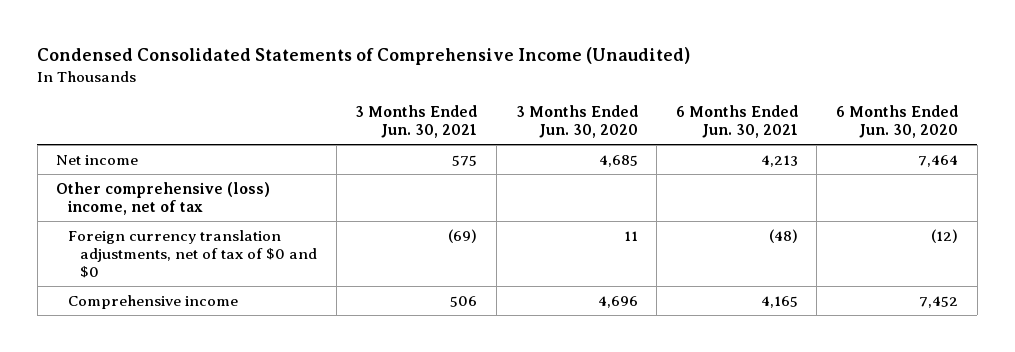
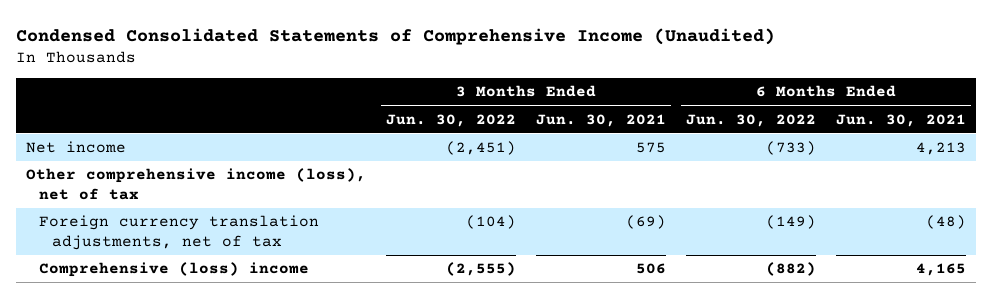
[515,104,638,139] 3 Months Ended Jun. 30, 2020 -> none
[836,104,959,139] 6 Months Ended Jun. 30, 2020 -> none
none -> [385,113,516,127] Jun. 30, 2022
none -> [685,113,816,127] Jun. 30, 2022
[56,181,271,215] Other comprehensive (loss) income, net of tax -> [25,168,366,200] Other comprehensive income (loss), net of tax
[68,229,318,278] Foreign currency translation adjustments, net of tax of $0 and $0 -> [39,215,320,250] Foreign currency translation adjustments, net of tax
[68,294,239,309] Comprehensive income -> [39,262,310,278] Comprehensive (loss) income

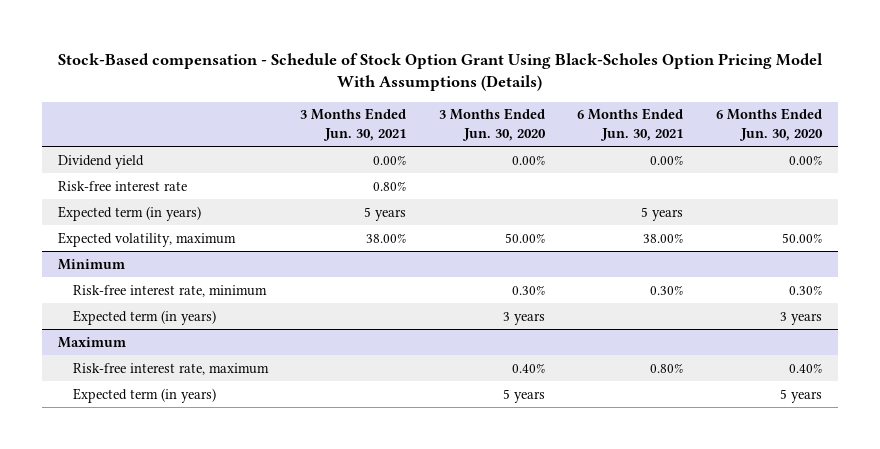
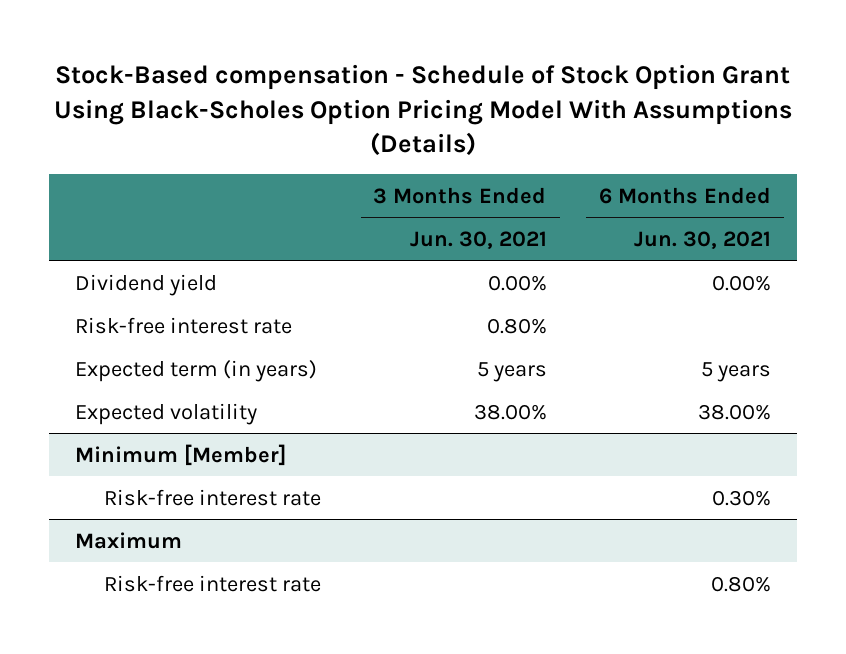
[438,108,546,141] 3 Months Ended Jun. 30, 2020 -> none
[715,108,823,141] 6 Months Ended Jun. 30, 2020 -> none
[73,309,217,325] Expected term (in years) -> none
[58,231,237,247] Expected volatility, maximum -> [75,402,258,425] Expected volatility
[58,258,126,270] Minimum -> [75,443,287,466] Minimum [Member]
[73,284,268,297] Risk-free interest rate, minimum -> [104,488,322,506] Risk-free interest rate
[73,387,217,403] Expected term (in years) -> none
[73,362,270,375] Risk-free interest rate, maximum -> [104,574,322,592] Risk-free interest rate

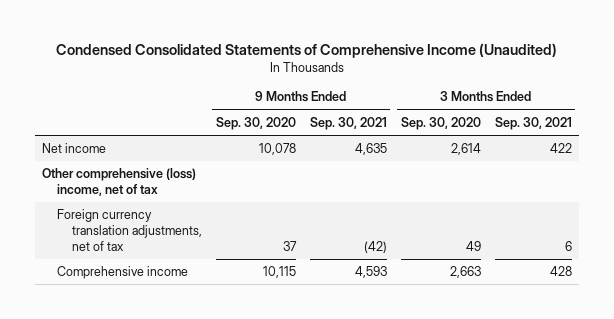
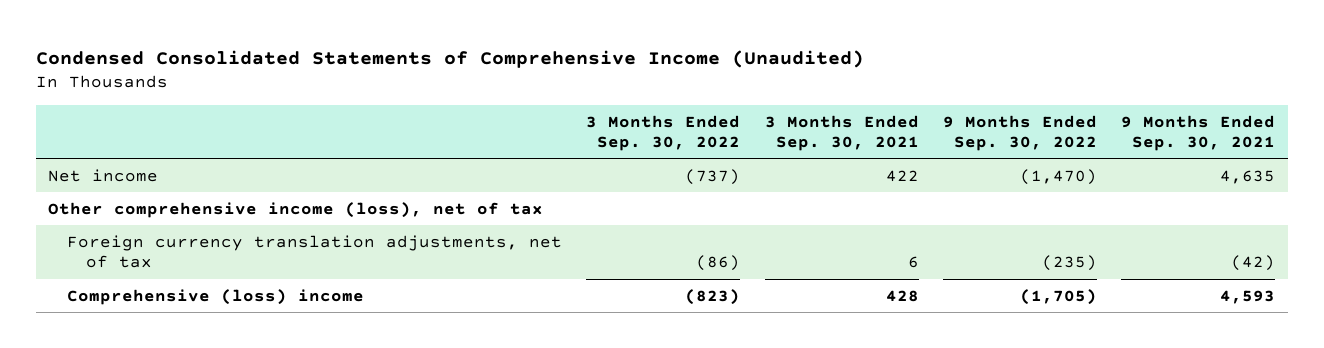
[215,116,296,130] Sep. 30, 2020 -> none
[400,116,481,130] Sep. 30, 2020 -> none
none -> [586,114,741,152] 3 Months Ended Sep. 30, 2022
none -> [943,114,1098,152] 9 Months Ended Sep. 30, 2022
[42,168,197,197] Other comprehensive (loss) income, net of tax -> [48,201,544,218] Other comprehensive income (loss), net of tax
[56,266,188,280] Comprehensive income -> [67,288,365,305] Comprehensive (loss) income

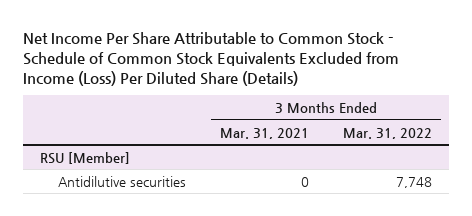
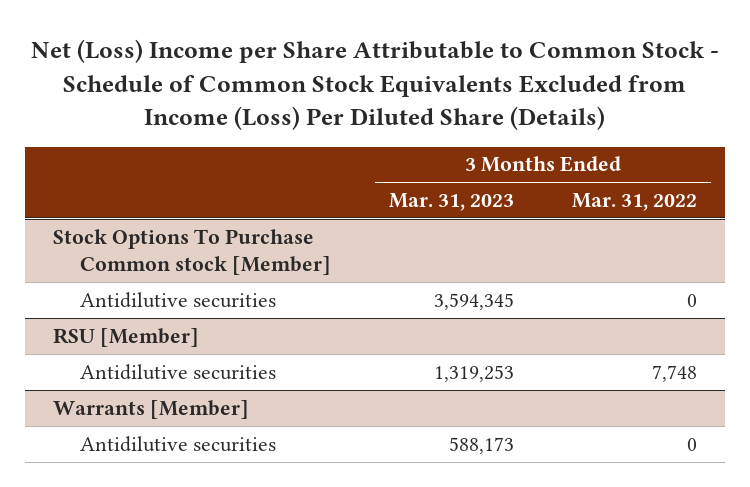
[23,32,400,86] Net Income Per Share Attributable to Common Stock - Schedule of Common Stock Equivalents Excluded from Income (Loss) Per Diluted Share (Details) -> [31,39,720,131] Net (Loss) Income per Share Attributable to Common Stock - Schedule of Common Stock Equivalents Excluded from Income (Loss) Per Diluted Share (Details)
[219,127,309,139] Mar. 31, 2021 -> none
none -> [388,193,514,212] Mar. 31, 2023
none -> [53,228,332,275] Stock Options To Purchase Common stock [Member]
none -> [80,291,277,308] Antidilutive securities
none -> [53,399,250,419] Warrants [Member]
none -> [80,435,277,452] Antidilutive securities

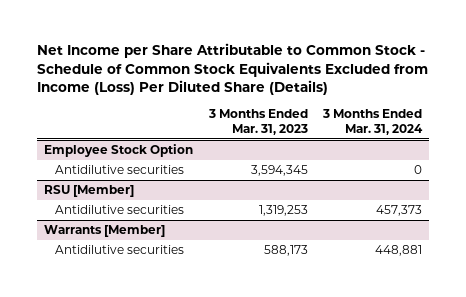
[31,39,720,131] Net (Loss) Income per Share Attributable to Common Stock - Schedule of Common Stock Equivalents Excluded from Income (Loss) Per Diluted Share (Details) -> [36,43,428,96] Net Income per Share Attributable to Common Stock - Schedule of Common Stock Equivalents Excluded from Income (Loss) Per Diluted Share (Details)
[571,193,697,212] Mar. 31, 2022 -> none
none -> [321,109,423,135] 3 Months Ended Mar. 31, 2024
[53,228,332,275] Stock Options To Purchase Common stock [Member] -> [44,144,194,158] Employee Stock Option

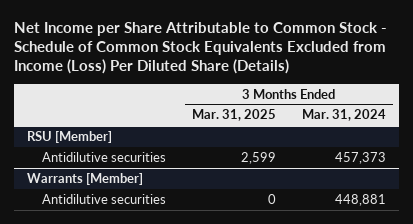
[207,109,308,135] 3 Months Ended Mar. 31, 2023 -> none
none -> [192,109,277,122] Mar. 31, 2025
[44,144,194,158] Employee Stock Option -> none
[54,165,184,175] Antidilutive securities -> none

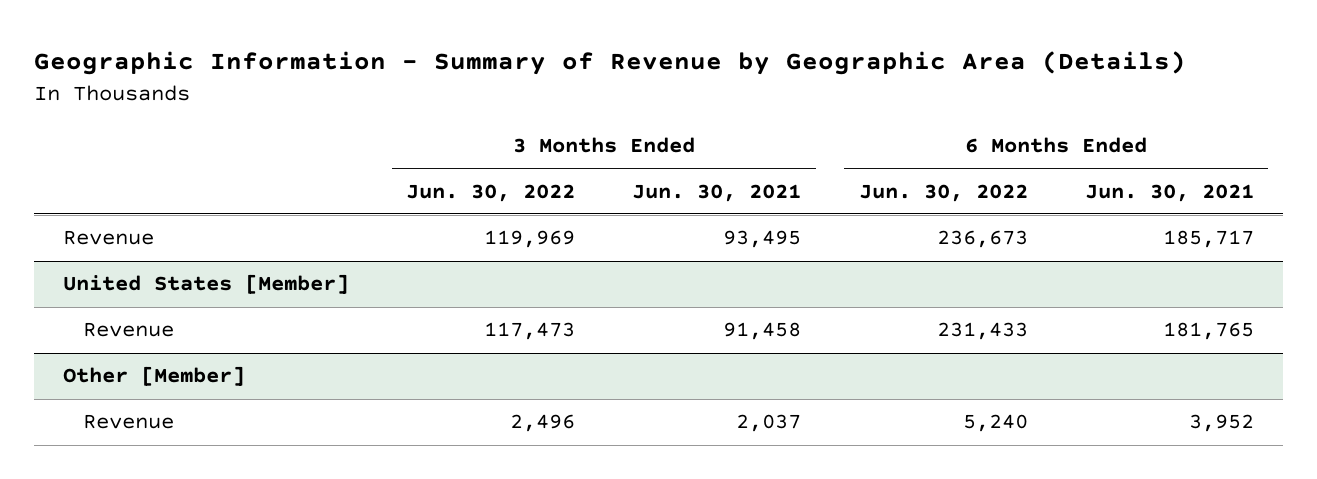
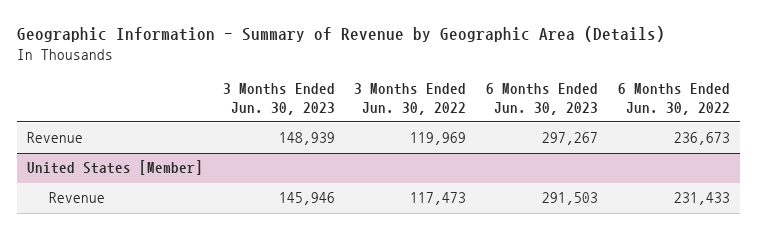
[632,183,802,202] Jun. 30, 2021 -> none
[1084,183,1254,202] Jun. 30, 2021 -> none
none -> [222,82,335,115] 3 Months Ended Jun. 30, 2023
none -> [486,82,599,115] 6 Months Ended Jun. 30, 2023
[63,366,246,387] Other [Member] -> none
[82,414,174,430] Revenue -> none

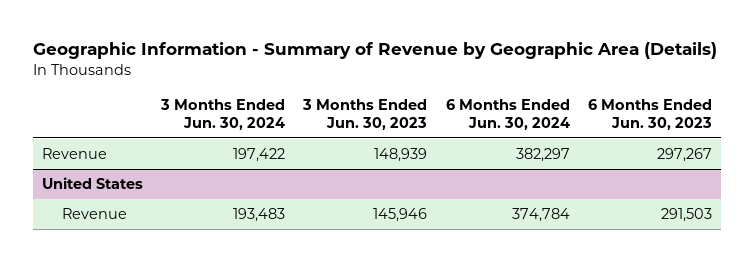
[354,82,467,115] 3 Months Ended Jun. 30, 2022 -> none
[617,82,730,115] 6 Months Ended Jun. 30, 2022 -> none
none -> [160,98,286,130] 3 Months Ended Jun. 30, 2024
none -> [445,98,570,130] 6 Months Ended Jun. 30, 2024
[26,160,203,176] United States [Member] -> [41,176,143,189] United States

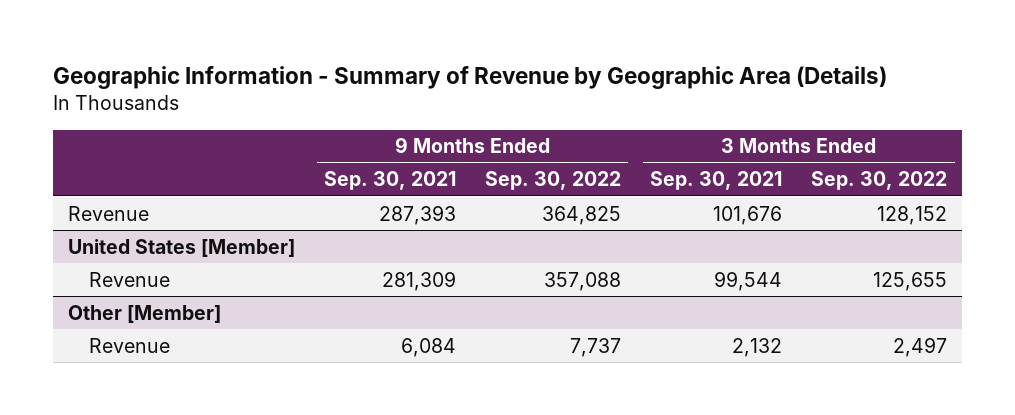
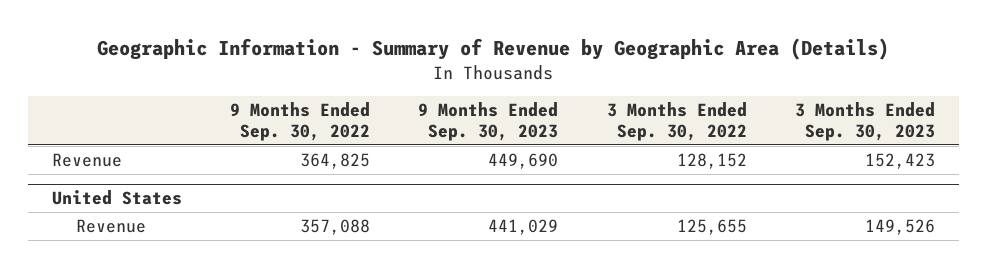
[324,171,457,191] Sep. 30, 2021 -> none
[650,171,783,191] Sep. 30, 2021 -> none
none -> [418,102,559,142] 9 Months Ended Sep. 30, 2023
none -> [795,102,936,142] 3 Months Ended Sep. 30, 2023
[67,238,295,257] United States [Member] -> [51,190,182,206] United States
[67,304,221,323] Other [Member] -> none
[88,337,170,353] Revenue -> none

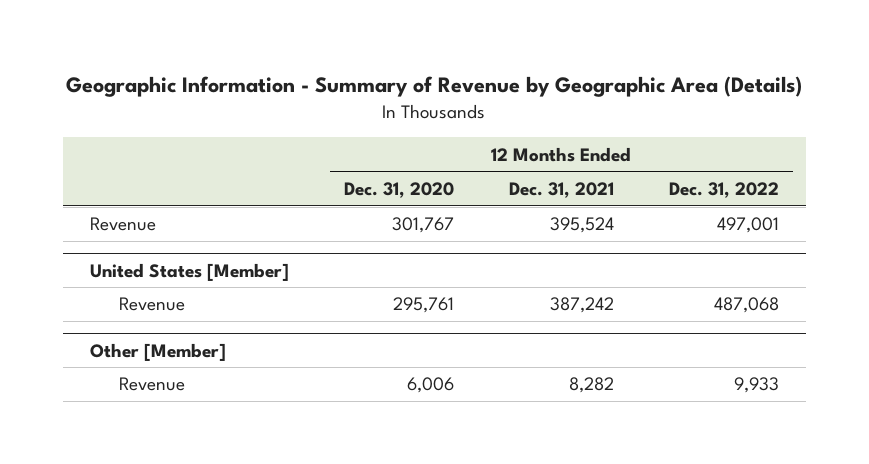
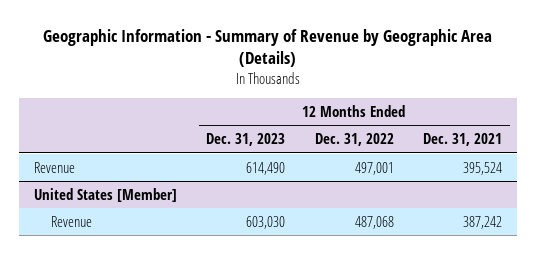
[343,181,454,198] Dec. 31, 2020 -> none
none -> [206,133,286,147] Dec. 31, 2023
[90,342,227,361] Other [Member] -> none
[119,377,186,392] Revenue -> none

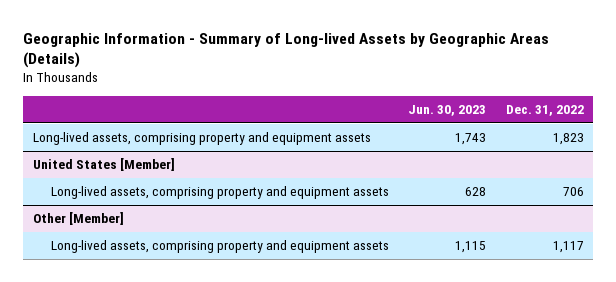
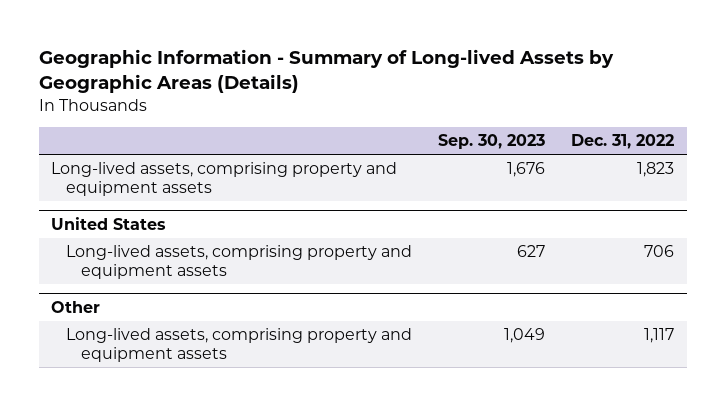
[408,104,487,116] Jun. 30, 2023 -> none
none -> [438,134,546,150] Sep. 30, 2023
[32,158,175,172] United States [Member] -> [51,216,167,230] United States
[32,212,124,226] Other [Member] -> [51,300,101,313] Other

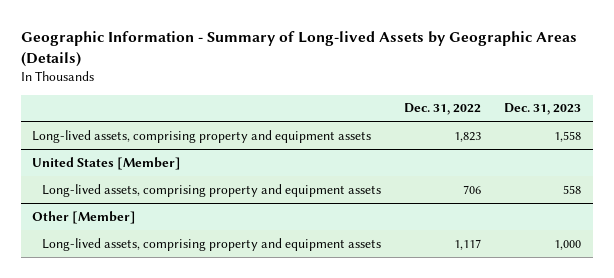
[438,134,546,150] Sep. 30, 2023 -> none
none -> [504,103,582,116] Dec. 31, 2023
[51,216,167,230] United States -> [32,156,182,170] United States [Member]
[51,300,101,313] Other -> [32,210,137,224] Other [Member]

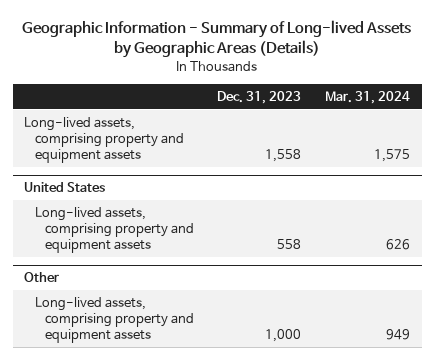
[404,103,482,116] Dec. 31, 2022 -> none
none -> [324,90,410,104] Mar. 31, 2024
[32,156,182,170] United States [Member] -> [24,182,106,193] United States
[32,210,137,224] Other [Member] -> [24,272,60,283] Other

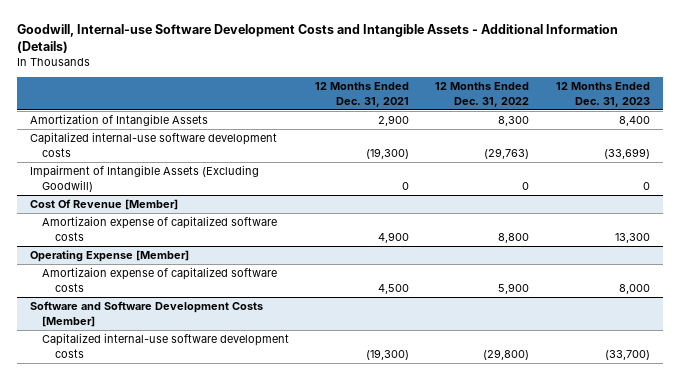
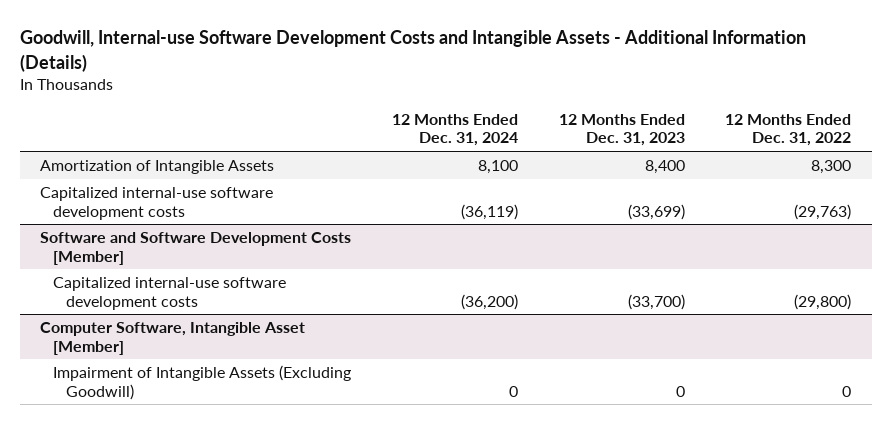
[315,82,410,107] 12 Months Ended Dec. 31, 2021 -> none
none -> [391,113,518,147] 12 Months Ended Dec. 31, 2024
[29,165,259,192] Impairment of Intangible Assets (Excluding Goodwill) -> none
[29,199,178,211] Cost Of Revenue [Member] -> none
[42,216,278,241] Amortizaion expense of capitalized software costs -> none
[29,250,189,263] Operating Expense [Member] -> none
[42,267,278,292] Amortizaion expense of capitalized software costs -> none
none -> [40,321,306,355] Computer Software, Intangible Asset [Member]
none -> [52,364,351,400] Impairment of Intangible Assets (Excluding Goodwill)

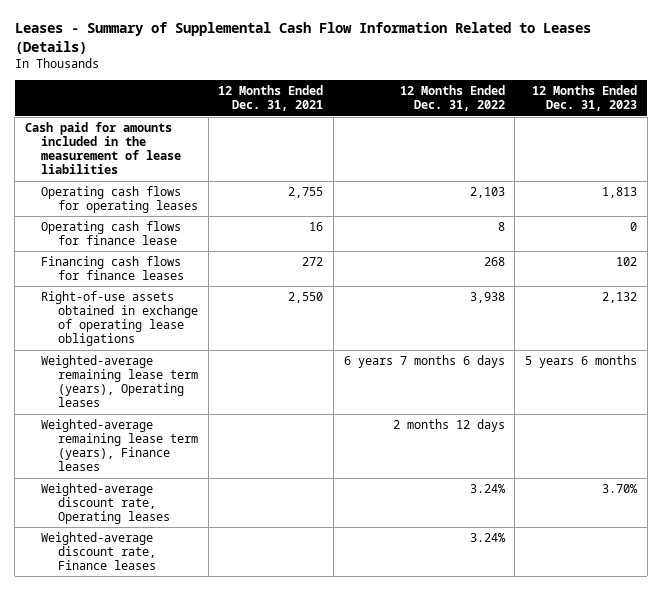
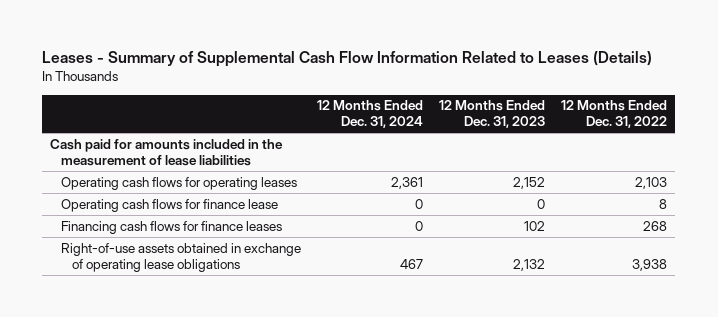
[218,85,324,112] 12 Months Ended Dec. 31, 2021 -> none
none -> [317,100,424,129] 12 Months Ended Dec. 31, 2024
[601,186,637,198] 1,813 -> [513,176,546,189] 2,152
[41,354,199,408] Weighted-average remaining lease term (years), Operating leases -> none
[41,418,199,472] Weighted-average remaining lease term (years), Finance leases -> none
[41,482,171,525] Weighted-average discount rate, Operating leases -> none
[41,531,157,571] Weighted-average discount rate, Finance leases -> none

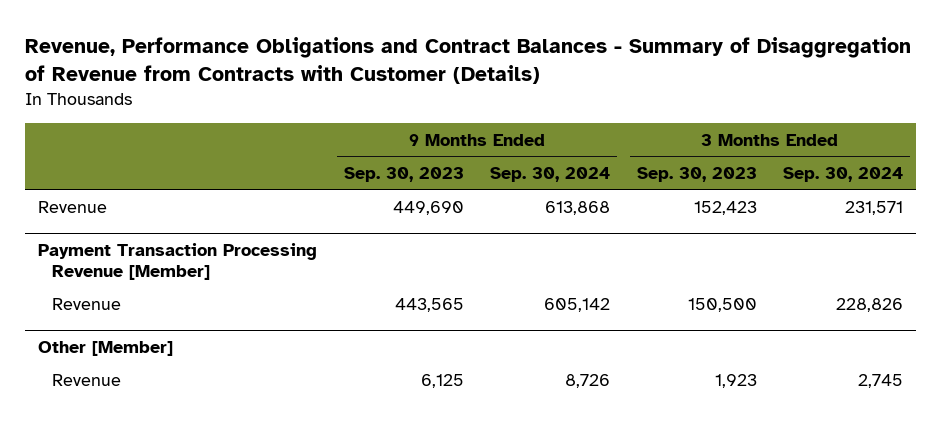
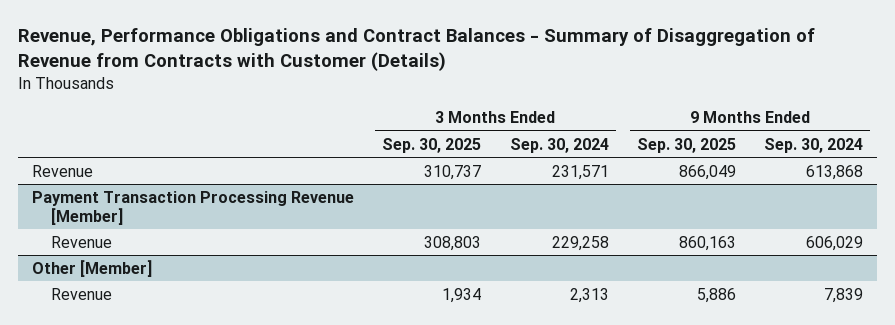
[343,166,464,182] Sep. 30, 2023 -> none
[636,166,757,182] Sep. 30, 2023 -> none
none -> [382,137,482,153] Sep. 30, 2025
none -> [636,137,736,153] Sep. 30, 2025
[544,297,611,312] 605,142 -> [806,235,864,251] 606,029
[836,297,904,312] 228,826 -> [551,235,609,251] 229,258
[565,373,611,388] 8,726 -> [824,287,864,303] 7,839
[858,373,904,388] 2,745 -> [569,287,609,303] 2,313

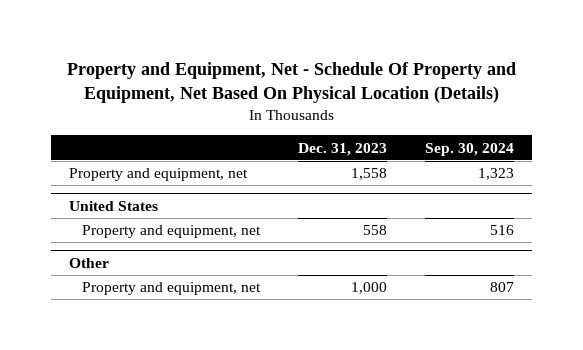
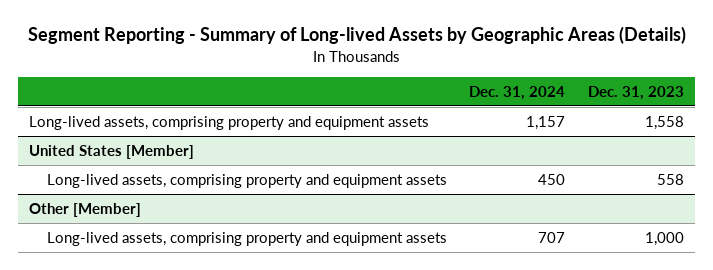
[66,61,516,103] Property and Equipment, Net - Schedule Of Property and Equipment, Net Based On Physical Location (Details) -> [27,26,686,45] Segment Reporting - Summary of Long-lived Assets by Geographic Areas (Details)
[424,142,514,156] Sep. 30, 2024 -> none
none -> [469,85,566,100] Dec. 31, 2024
[69,168,249,182] Property and equipment, net -> [29,116,430,131] Long-lived assets, comprising property and equipment assets
[69,201,159,212] United States -> [29,145,195,160] United States [Member]
[82,225,262,239] Property and equipment, net -> [46,174,447,189] Long-lived assets, comprising property and equipment assets
[69,258,110,269] Other -> [29,203,142,218] Other [Member]
[82,282,262,296] Property and equipment, net -> [46,232,447,247] Long-lived assets, comprising property and equipment assets

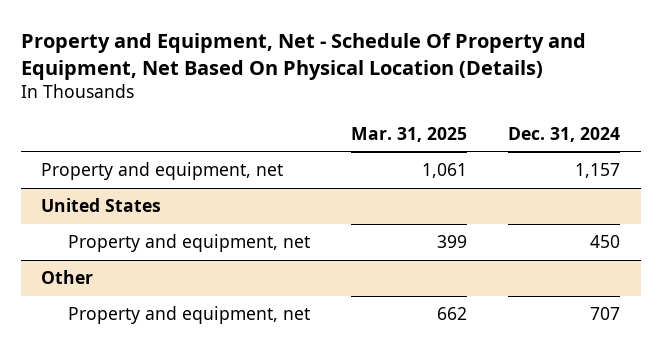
[27,26,686,45] Segment Reporting - Summary of Long-lived Assets by Geographic Areas (Details) -> [20,32,586,80] Property and Equipment, Net - Schedule Of Property and Equipment, Net Based On Physical Location (Details)
[587,85,684,100] Dec. 31, 2023 -> none
none -> [350,126,467,142] Mar. 31, 2025
[29,116,430,131] Long-lived assets, comprising property and equipment assets -> [41,162,284,181] Property and equipment, net
[29,145,195,160] United States [Member] -> [41,198,162,213] United States
[46,174,447,189] Long-lived assets, comprising property and equipment assets -> [67,234,310,253] Property and equipment, net
[29,203,142,218] Other [Member] -> [41,270,94,285] Other
[46,232,447,247] Long-lived assets, comprising property and equipment assets -> [67,306,310,325] Property and equipment, net

